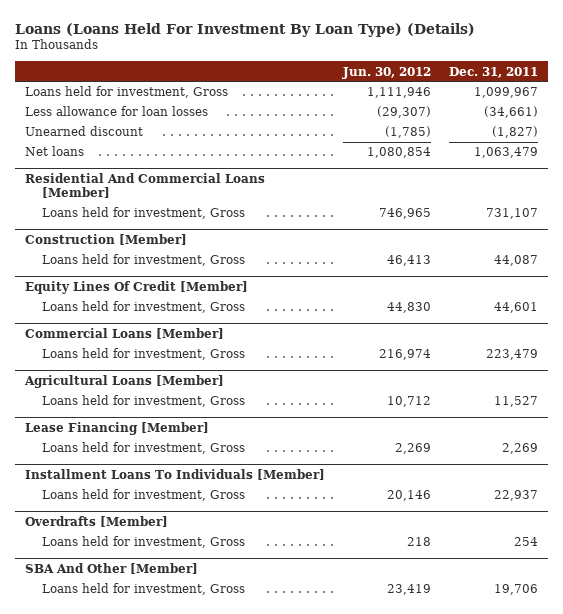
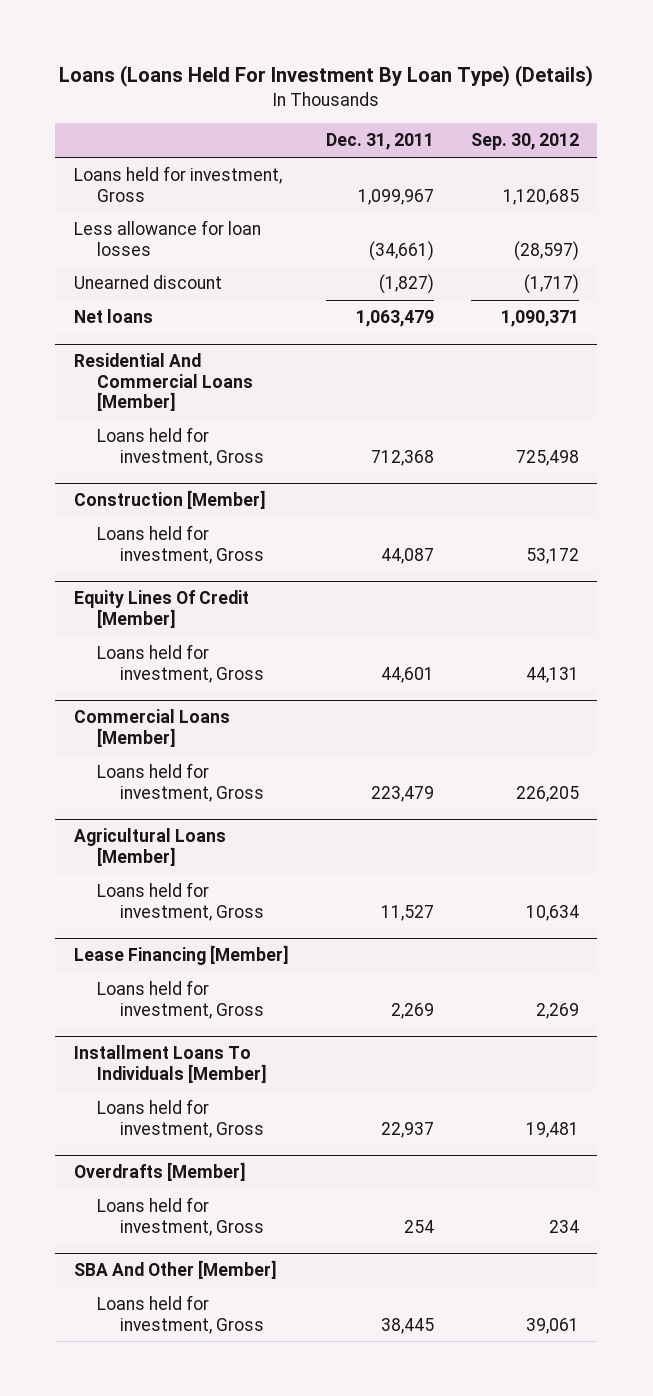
[341,66,431,79] Jun. 30, 2012 -> none
none -> [470,133,579,151] Sep. 30, 2012
[486,208,539,220] 731,107 -> [370,449,434,466] 712,368
[494,584,539,596] 19,706 -> [380,1317,434,1334] 38,445

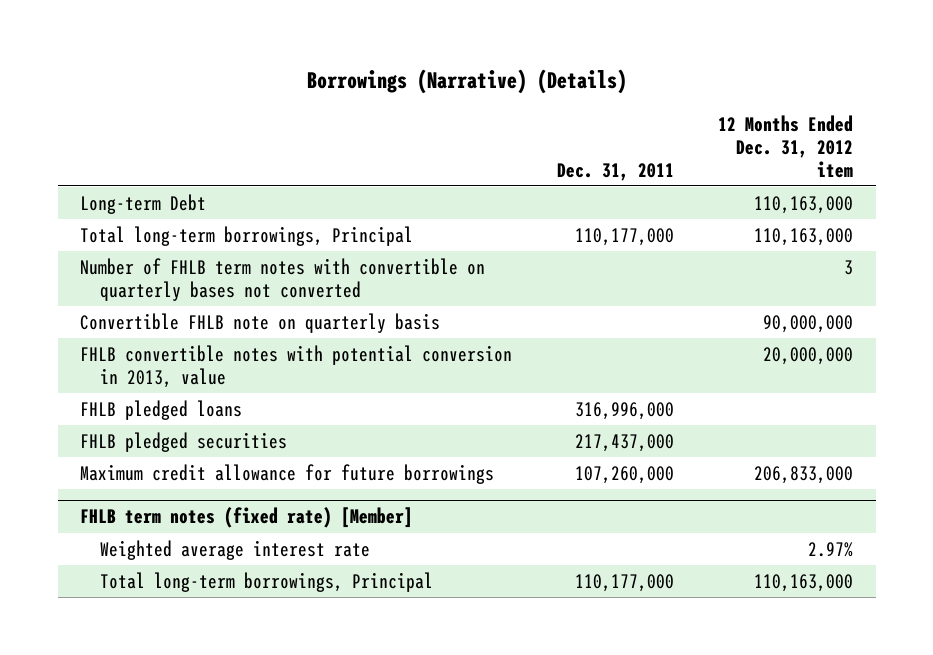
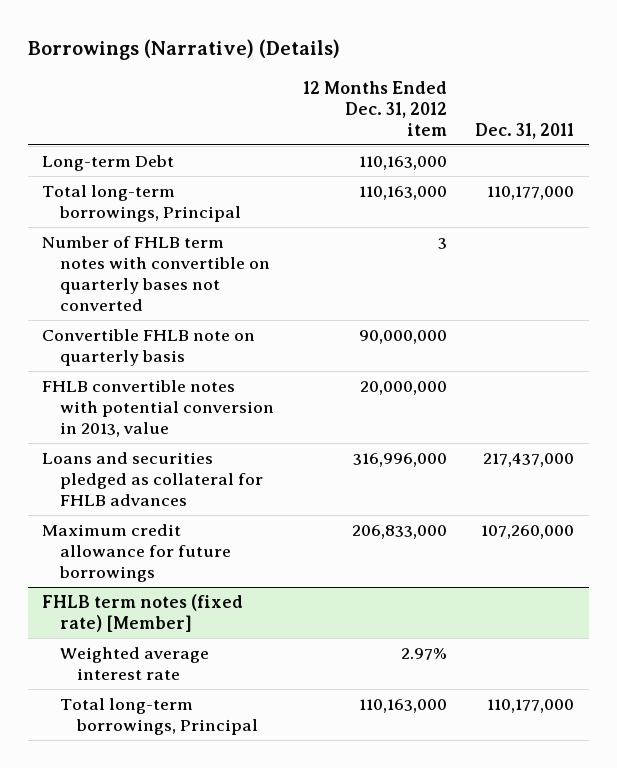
[79,399,242,420] FHLB pledged loans -> none
[79,431,287,452] FHLB pledged securities -> none
none -> [42,452,263,507] Loans and securities pledged as collateral for FHLB advances

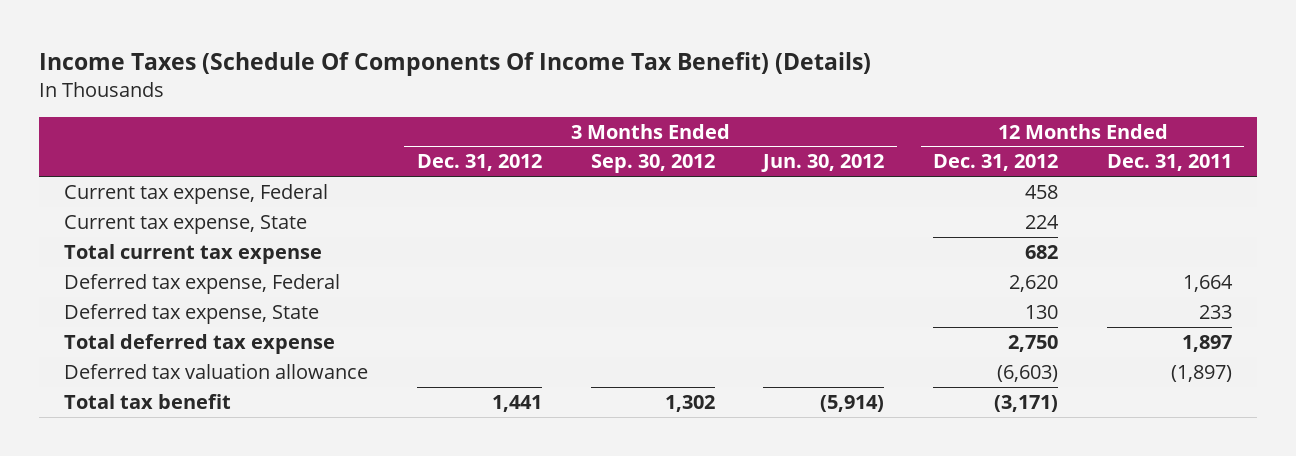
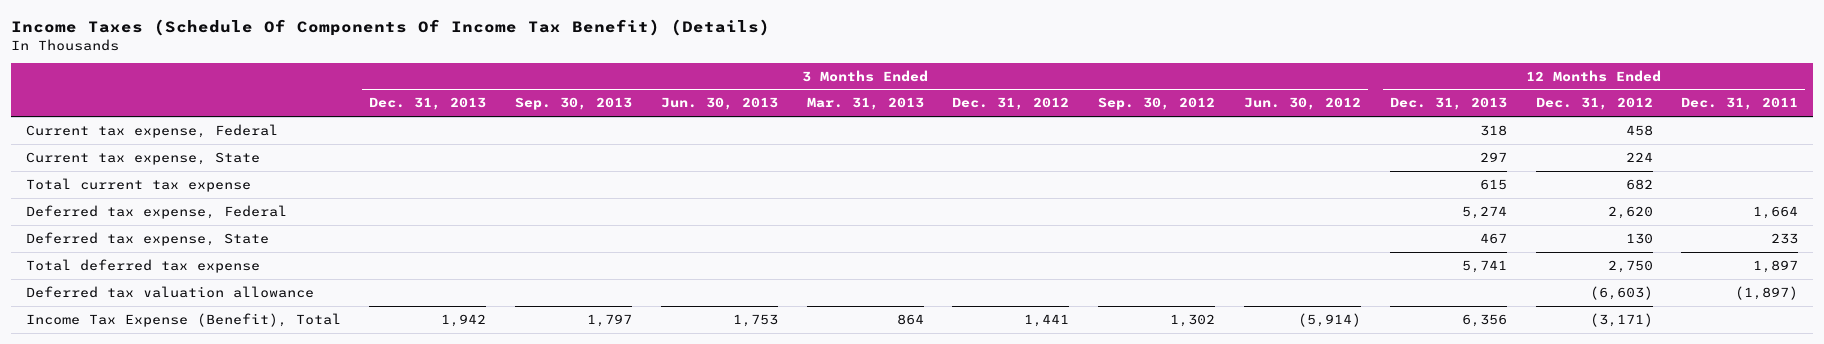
none -> [369,97,487,111] Dec. 31, 2013
none -> [515,97,633,111] Sep. 30, 2013
none -> [660,97,778,111] Jun. 30, 2013
none -> [806,97,924,111] Mar. 31, 2013
none -> [1389,97,1507,111] Dec. 31, 2013
[63,393,231,409] Total tax benefit -> [25,312,341,327] Income Tax Expense (Benefit), Total

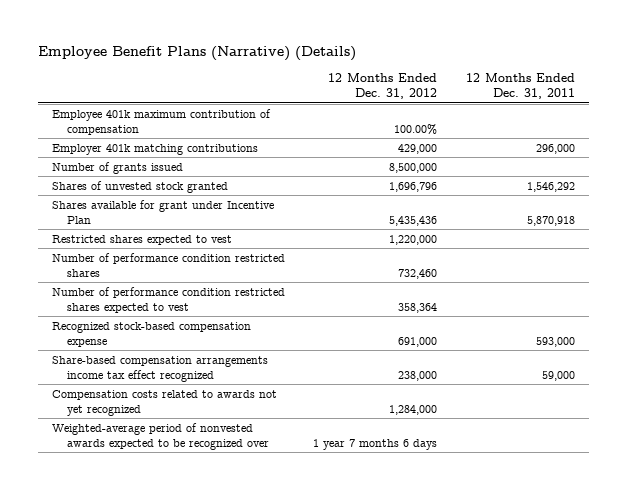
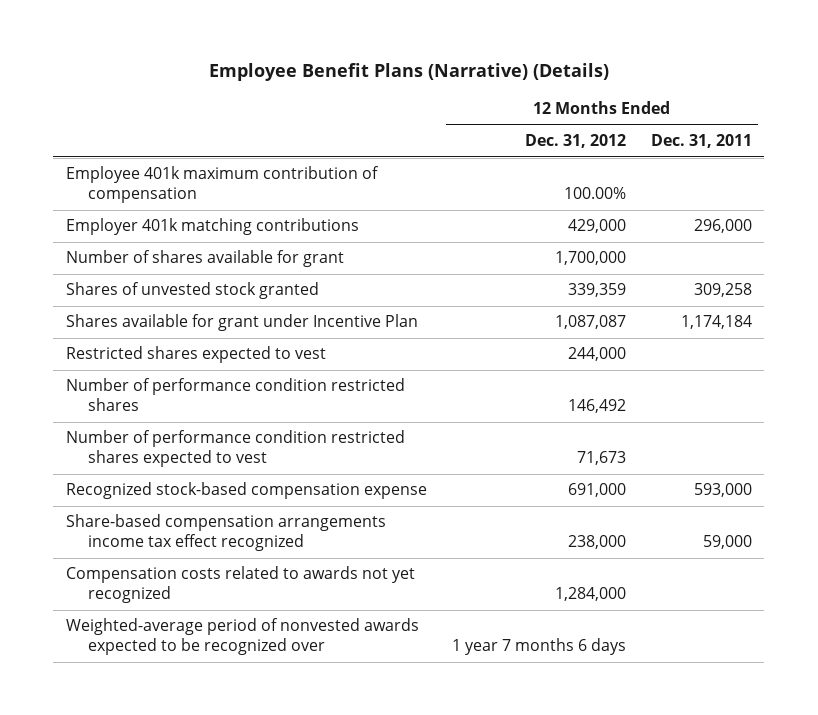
[51,161,183,174] Number of grants issued -> [65,250,344,268] Number of shares available for grant
[389,162,438,173] 8,500,000 -> [554,251,626,266] 1,700,000
[389,181,438,192] 1,696,796 -> [567,283,626,298] 339,359
[526,181,575,192] 1,546,292 -> [693,283,752,298] 309,258
[389,215,438,226] 5,435,436 -> [554,315,626,330] 1,087,087
[526,215,575,226] 5,870,918 -> [680,315,752,330] 1,174,184
[389,234,438,245] 1,220,000 -> [567,347,626,362] 244,000
[398,268,438,279] 732,460 -> [567,399,626,414] 146,492
[398,302,438,313] 358,364 -> [576,451,626,466] 71,673

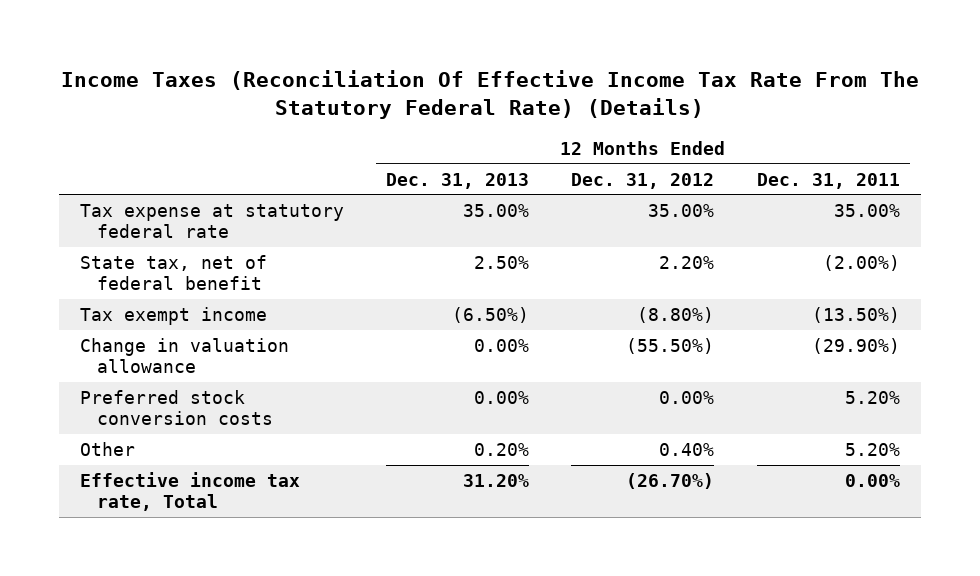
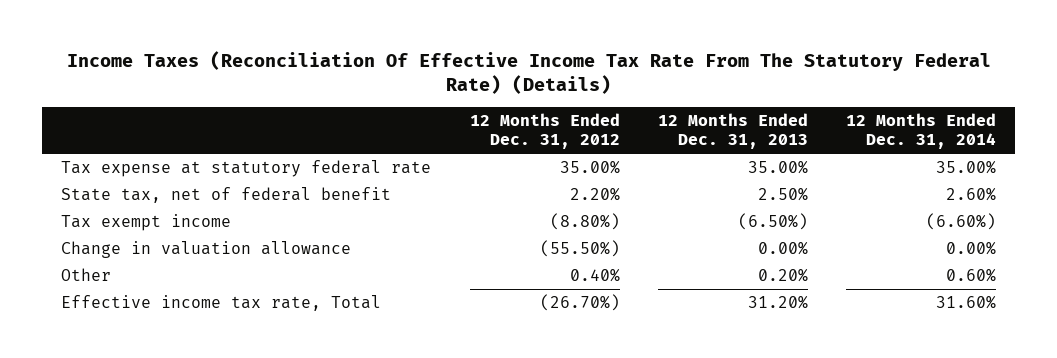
[756,172,900,189] Dec. 31, 2011 -> none
none -> [845,113,996,150] 12 Months Ended Dec. 31, 2014
[80,389,274,426] Preferred stock conversion costs -> none

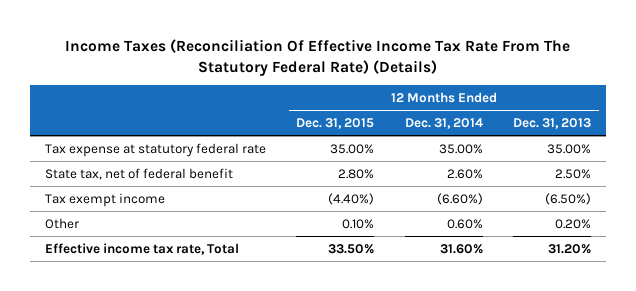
[469,113,620,150] 12 Months Ended Dec. 31, 2012 -> none
none -> [296,118,375,130] Dec. 31, 2015
[61,241,352,259] Change in valuation allowance -> none

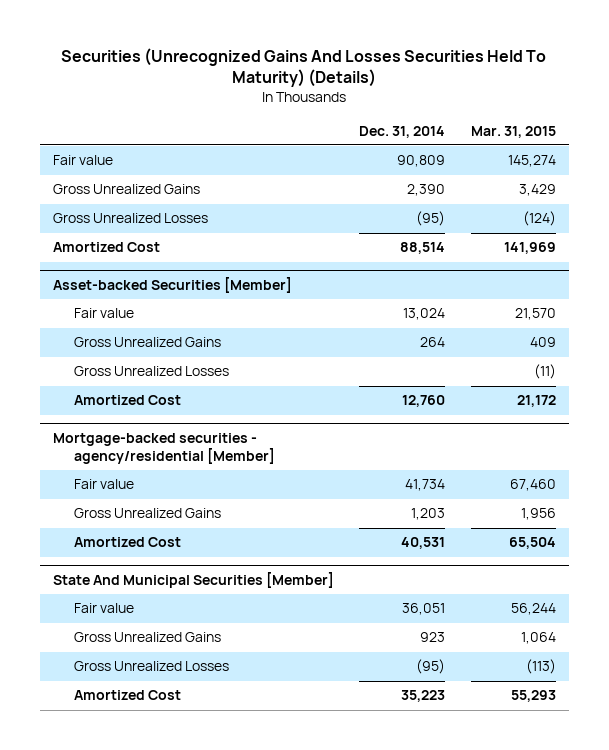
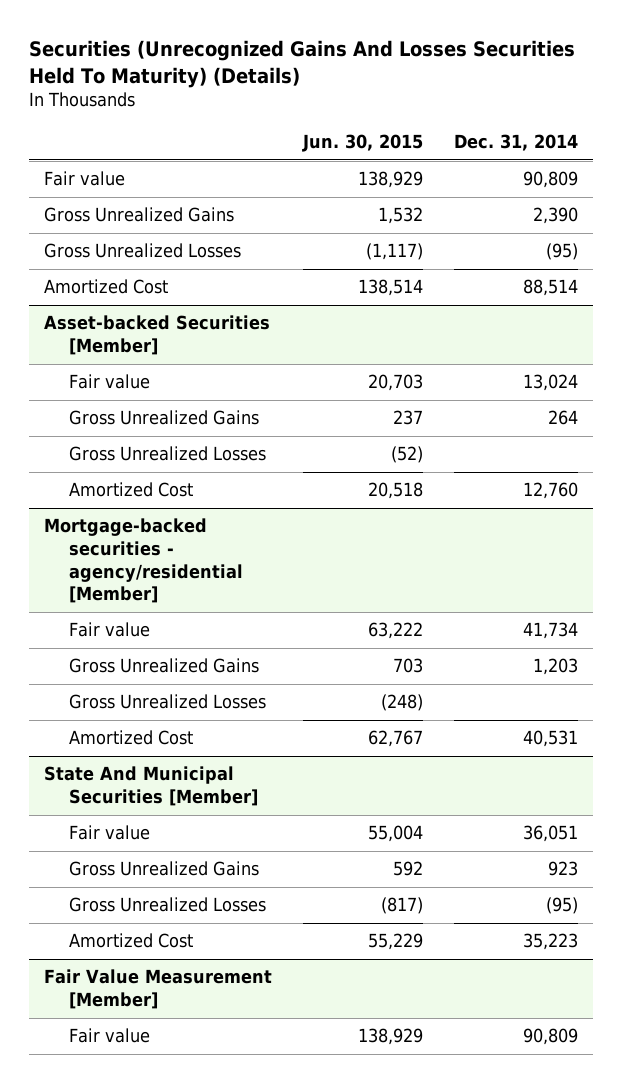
[471,125,557,138] Mar. 31, 2015 -> none
none -> [301,133,423,152] Jun. 30, 2015
none -> [68,694,266,710] Gross Unrealized Losses
none -> [44,969,273,1009] Fair Value Measurement [Member]
none -> [68,1028,150,1044] Fair value

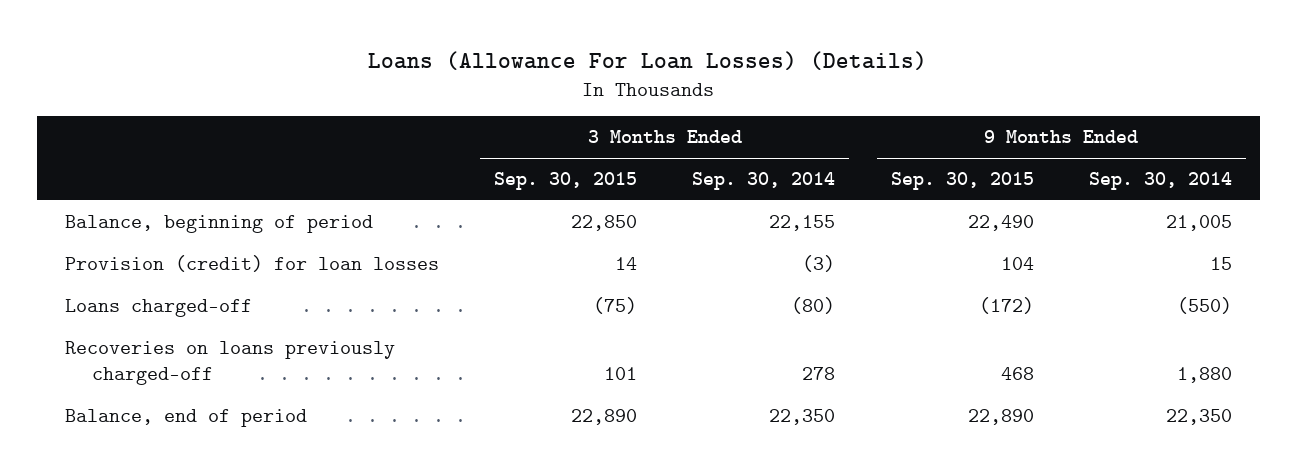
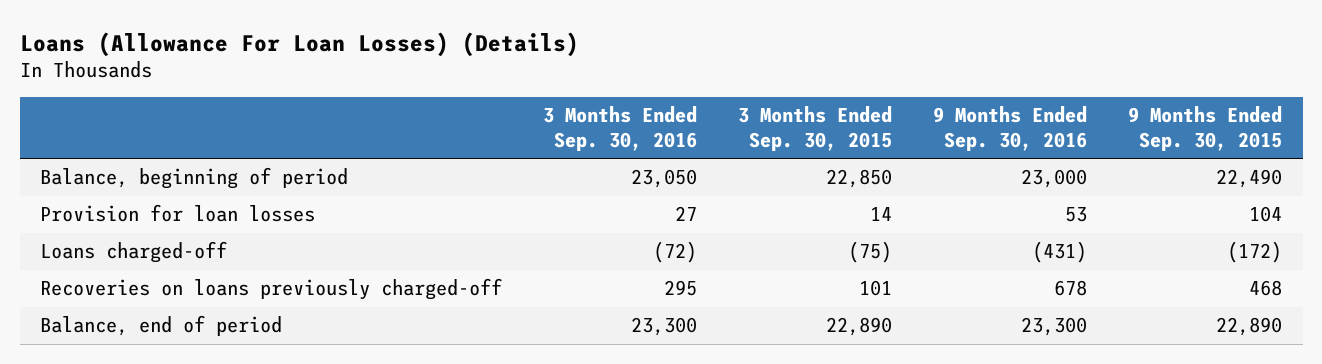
[692,172,836,191] Sep. 30, 2014 -> none
[1089,172,1233,191] Sep. 30, 2014 -> none
none -> [543,106,698,151] 3 Months Ended Sep. 30, 2016
none -> [933,106,1088,151] 9 Months Ended Sep. 30, 2016
[64,255,439,273] Provision (credit) for loan losses -> [40,204,316,223] Provision for loan losses

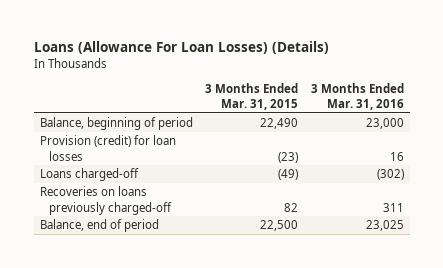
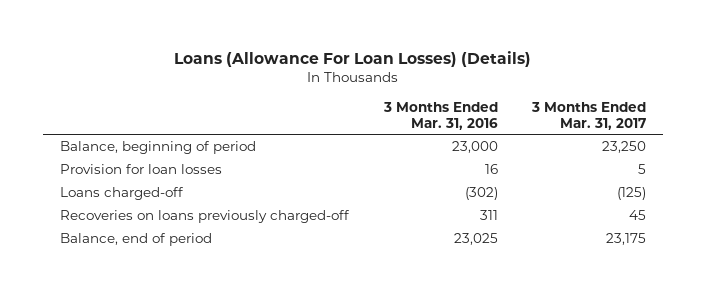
[205,82,299,110] 3 Months Ended Mar. 31, 2015 -> none
none -> [531,101,647,130] 3 Months Ended Mar. 31, 2017
[39,135,176,161] Provision (credit) for loan losses -> [60,164,223,175] Provision for loan losses

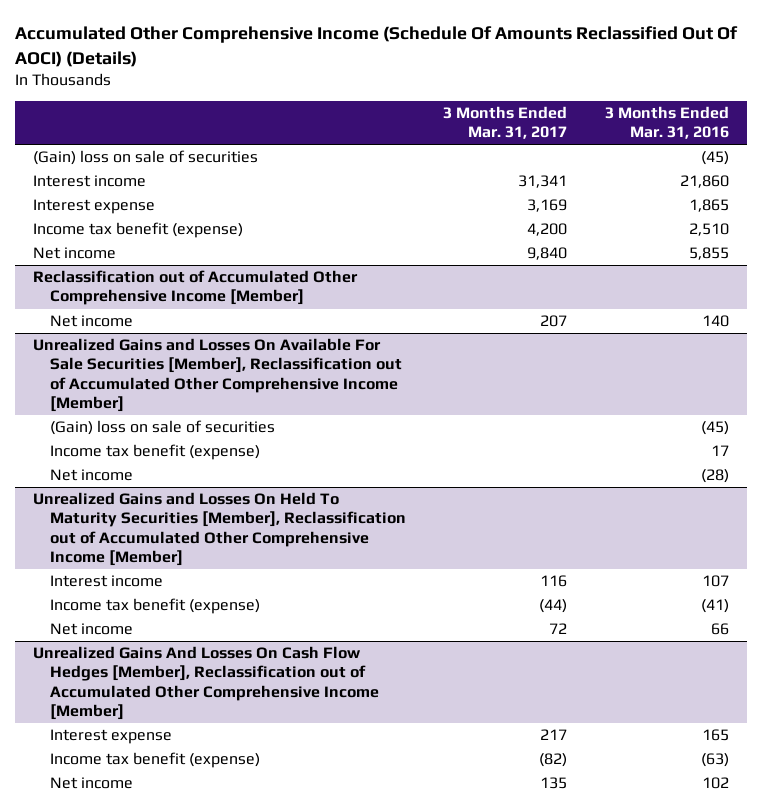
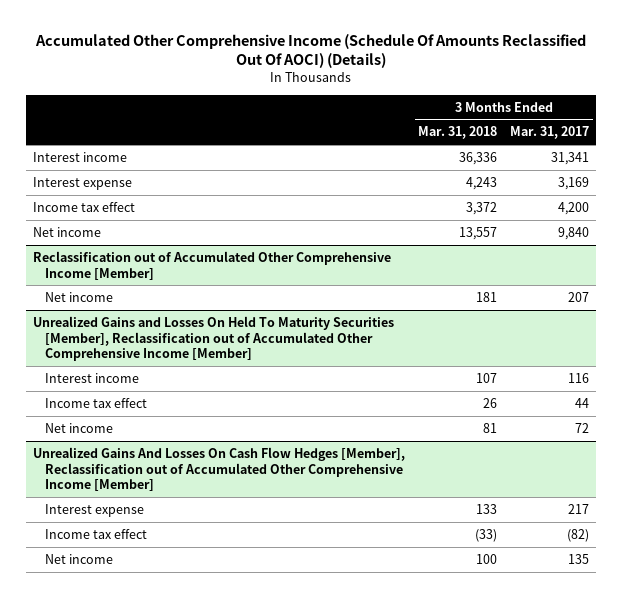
[604,106,729,140] 3 Months Ended Mar. 31, 2016 -> none
none -> [418,126,498,140] Mar. 31, 2018
[33,150,259,166] (Gain) loss on sale of securities -> none
[33,222,244,239] Income tax benefit (expense) -> [33,201,136,212] Income tax effect
[33,338,402,412] Unrealized Gains and Losses On Available For Sale Securities [Member], Reclassification out of Accumulated Other Comprehensive Income [Member] -> none
[49,420,275,436] (Gain) loss on sale of securities -> none
[49,444,260,461] Income tax benefit (expense) -> none
[49,469,133,482] Net income -> none
[49,598,260,615] Income tax benefit (expense) -> [44,397,147,408] Income tax effect
[539,599,568,614] (44) -> [575,397,590,408] 44
[49,752,260,769] Income tax benefit (expense) -> [44,528,147,539] Income tax effect

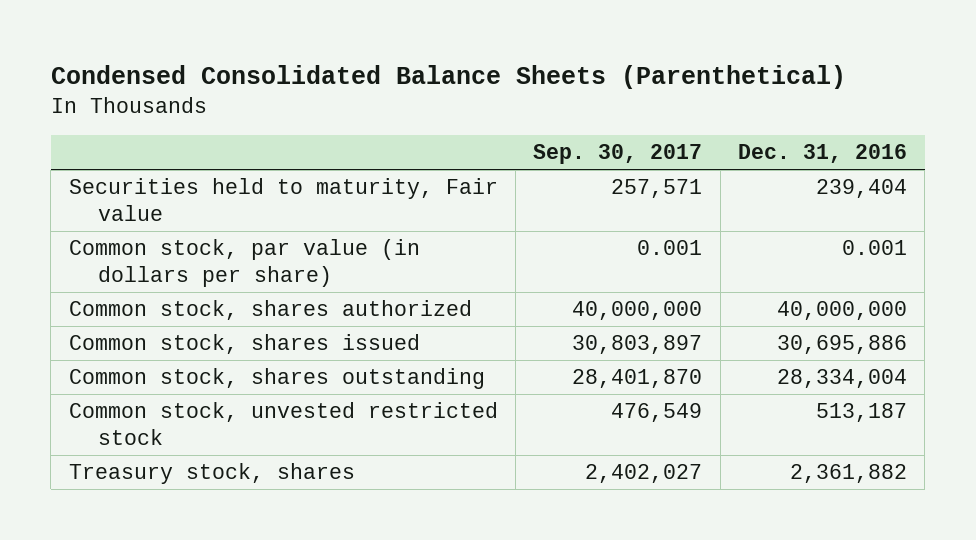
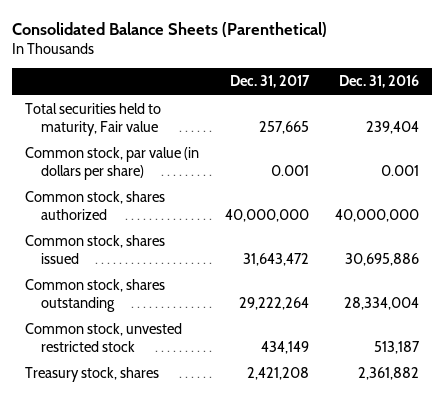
[50,65,846,90] Condensed Consolidated Balance Sheets (Parenthetical) -> [12,21,328,37] Consolidated Balance Sheets (Parenthetical)
[533,144,703,165] Sep. 30, 2017 -> none
none -> [229,75,310,89] Dec. 31, 2017
[68,178,498,221] Securities held to maturity, Fair value -> [25,103,162,137] Total securities held to maturity, Fair value

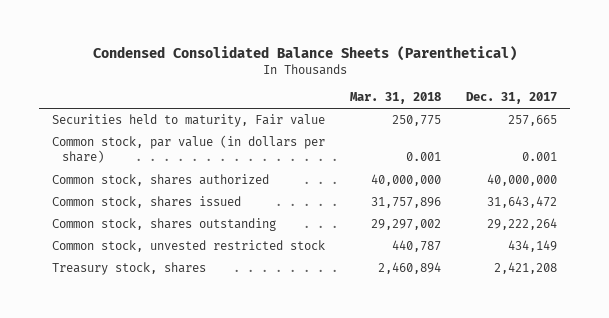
[12,21,328,37] Consolidated Balance Sheets (Parenthetical) -> [92,45,517,61] Condensed Consolidated Balance Sheets (Parenthetical)
[338,75,419,89] Dec. 31, 2016 -> none
none -> [350,92,442,105] Mar. 31, 2018
[25,103,162,137] Total securities held to maturity, Fair value -> [51,114,325,128] Securities held to maturity, Fair value

